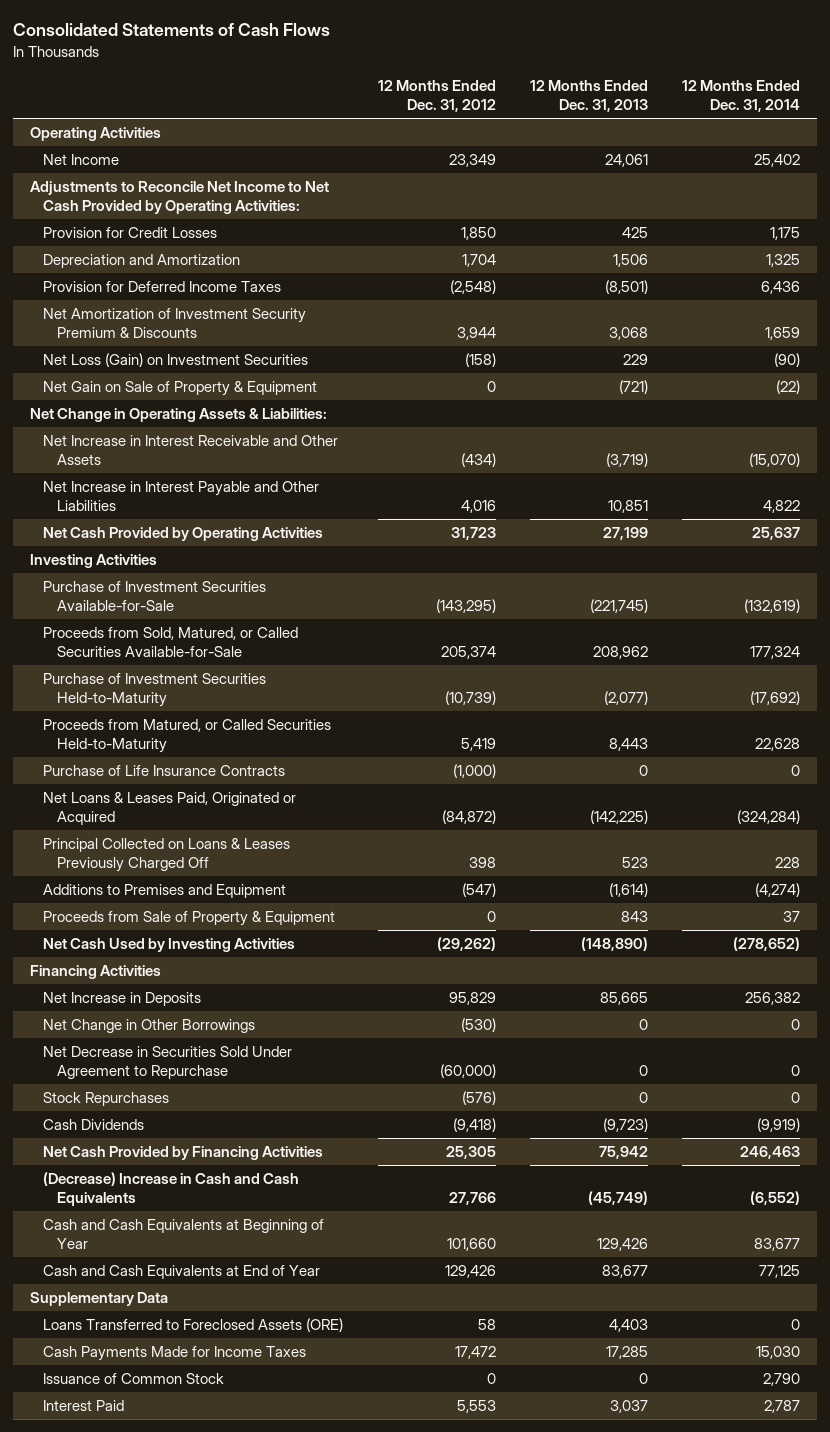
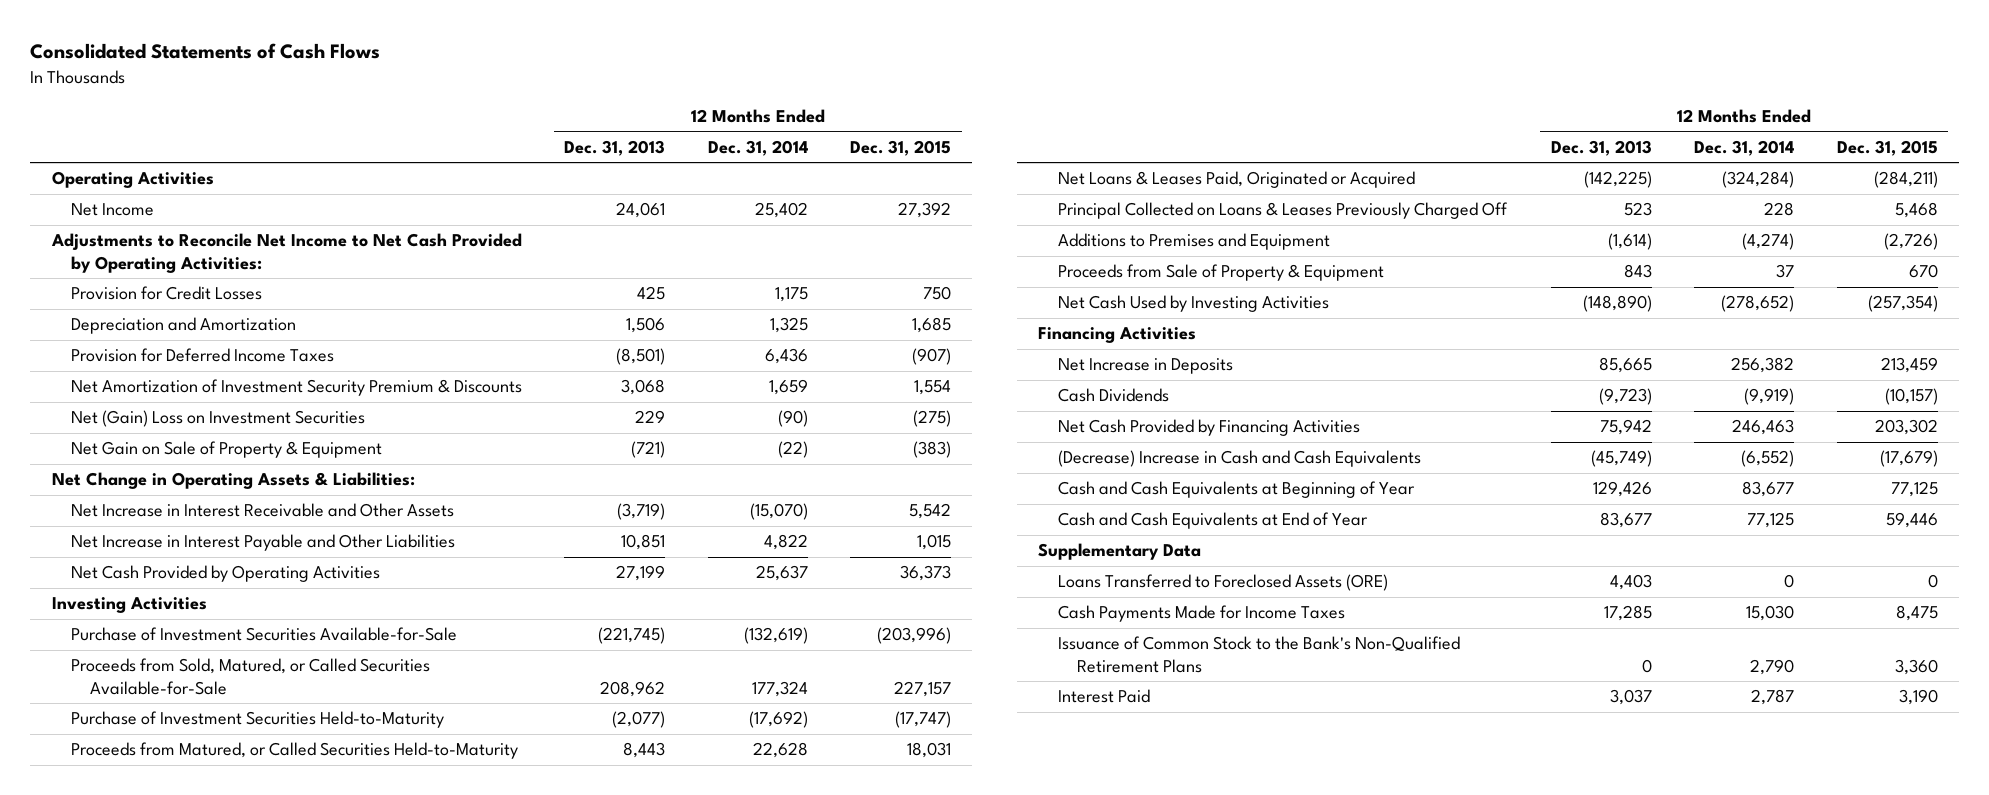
[377,80,496,113] 12 Months Ended Dec. 31, 2012 -> none
none -> [849,139,951,156] Dec. 31, 2015
[43,352,309,367] Net Loss (Gain) on Investment Securities -> [70,410,365,428] Net (Gain) Loss on Investment Securities
[43,764,286,776] Purchase of Life Insurance Contracts -> none
[43,1018,256,1033] Net Change in Other Borrowings -> none
[43,1045,293,1080] Net Decrease in Securities Sold Under Agreement to Repurchase -> none
[43,1091,170,1106] Stock Repurchases -> none
[43,1372,225,1384] Issuance of Common Stock -> [1057,636,1460,673] Issuance of Common Stock to the Bank's Non-Qualified Retirement Plans

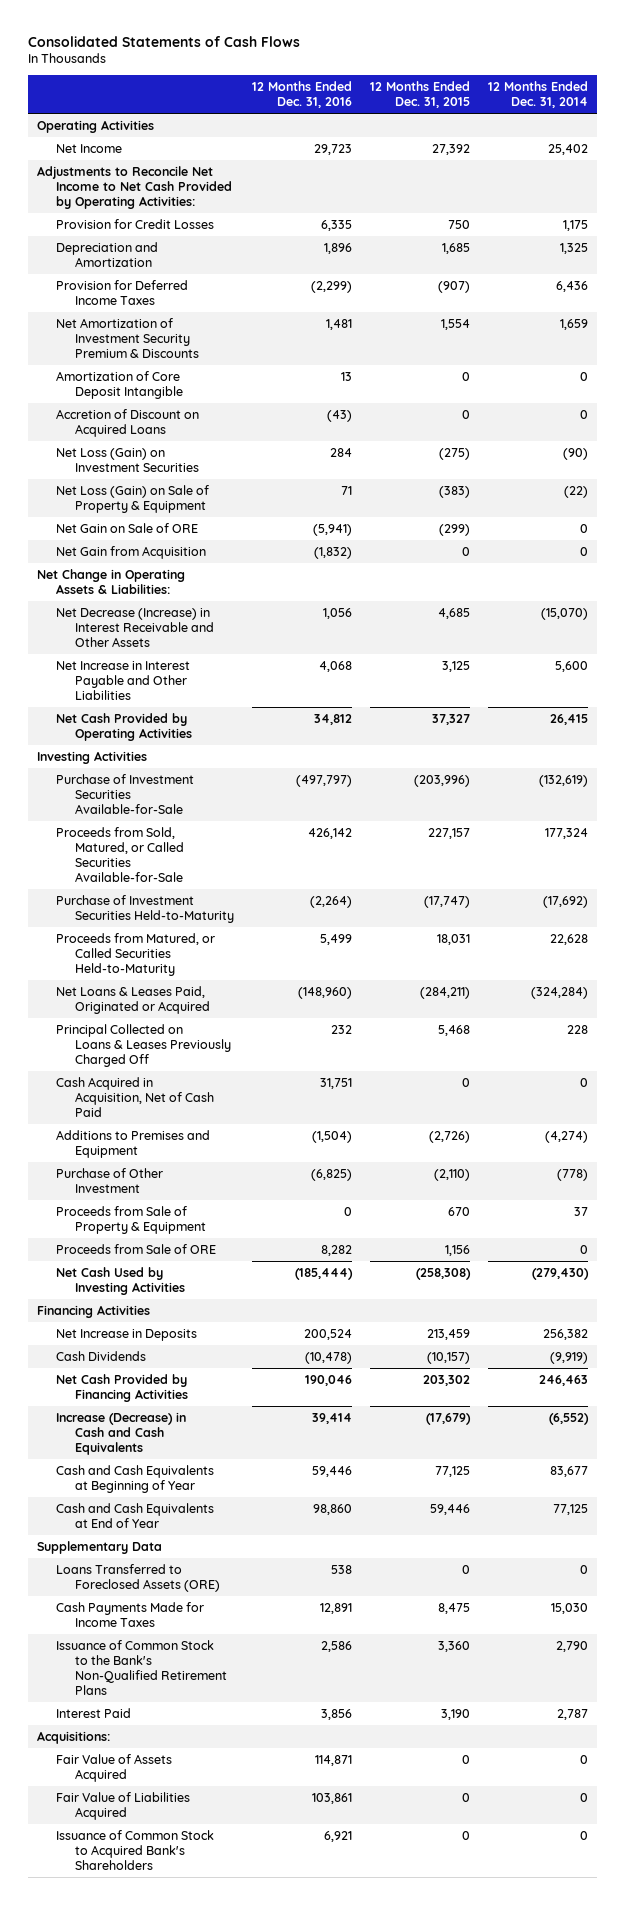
[564,139,666,156] Dec. 31, 2013 -> none
none -> [252,81,353,109] 12 Months Ended Dec. 31, 2016
none -> [55,370,184,399] Amortization of Core Deposit Intangible
none -> [55,408,199,437] Accretion of Discount on Acquired Loans
[70,410,365,428] Net (Gain) Loss on Investment Securities -> [55,447,200,472] Net Loss (Gain) on Investment Securities
[70,441,382,459] Net Gain on Sale of Property & Equipment -> [55,484,209,513] Net Loss (Gain) on Sale of Property & Equipment
none -> [55,522,198,533] Net Gain on Sale of ORE
none -> [55,545,206,559] Net Gain from Acquisition
[70,503,454,518] Net Increase in Interest Receivable and Other Assets -> [55,607,215,647] Net Decrease (Increase) in Interest Receivable and Other Assets
[908,503,951,520] 5,542 -> [438,607,471,619] 4,685
[763,534,808,551] 4,822 -> [555,660,589,672] 5,600
[916,534,951,551] 1,015 -> [442,660,471,672] 3,125
[755,565,808,582] 25,637 -> [550,713,589,725] 26,415
[899,565,951,582] 36,373 -> [432,713,471,725] 37,327
none -> [55,1076,215,1117] Cash Acquired in Acquisition, Net of Cash Paid
none -> [55,1167,163,1193] Purchase of Other Investment
none -> [55,1243,216,1254] Proceeds from Sale of ORE
[1721,295,1795,313] (278,652) -> [532,1267,590,1280] (279,430)
[1867,295,1938,313] (257,354) -> [416,1267,472,1280] (258,308)
[1057,450,1421,468] (Decrease) Increase in Cash and Cash Equivalents -> [55,1411,186,1455] Increase (Decrease) in Cash and Cash Equivalents
none -> [36,1730,110,1744] Acquisitions:
none -> [55,1753,172,1782] Fair Value of Assets Acquired
none -> [55,1791,190,1820] Fair Value of Liabilities Acquired
none -> [55,1829,214,1870] Issuance of Common Stock to Acquired Bank's Shareholders

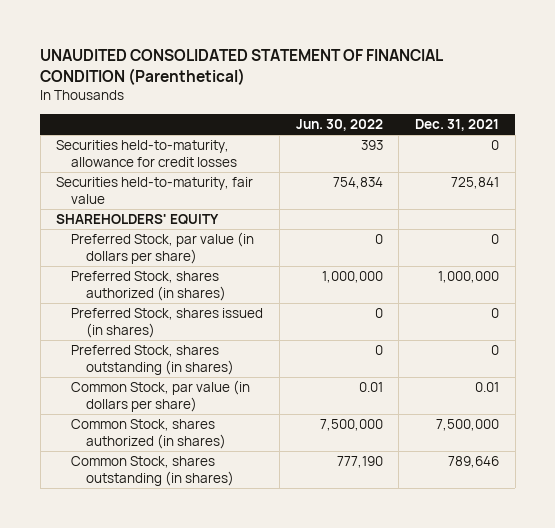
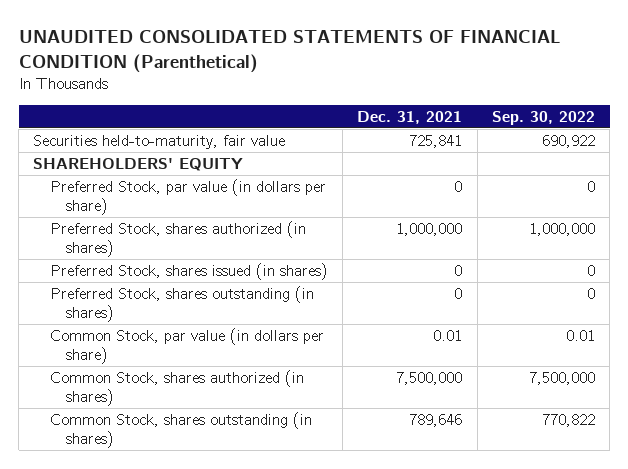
[40,49,445,86] UNAUDITED CONSOLIDATED STATEMENT OF FINANCIAL CONDITION (Parenthetical) -> [18,30,560,73] UNAUDITED CONSOLIDATED STATEMENTS OF FINANCIAL CONDITION (Parenthetical)
[295,119,383,132] Jun. 30, 2022 -> none
none -> [491,110,595,125] Sep. 30, 2022
[56,140,237,168] Securities held-to-maturity, allowance for credit losses -> none

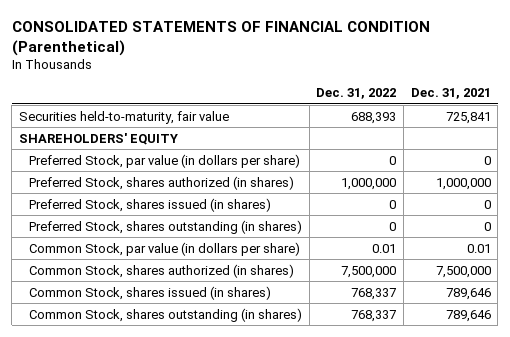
[18,30,560,73] UNAUDITED CONSOLIDATED STATEMENTS OF FINANCIAL CONDITION (Parenthetical) -> [11,20,430,56] CONSOLIDATED STATEMENTS OF FINANCIAL CONDITION (Parenthetical)
[491,110,595,125] Sep. 30, 2022 -> none
none -> [316,88,397,100] Dec. 31, 2022
none -> [29,285,272,300] Common Stock, shares issued (in shares)

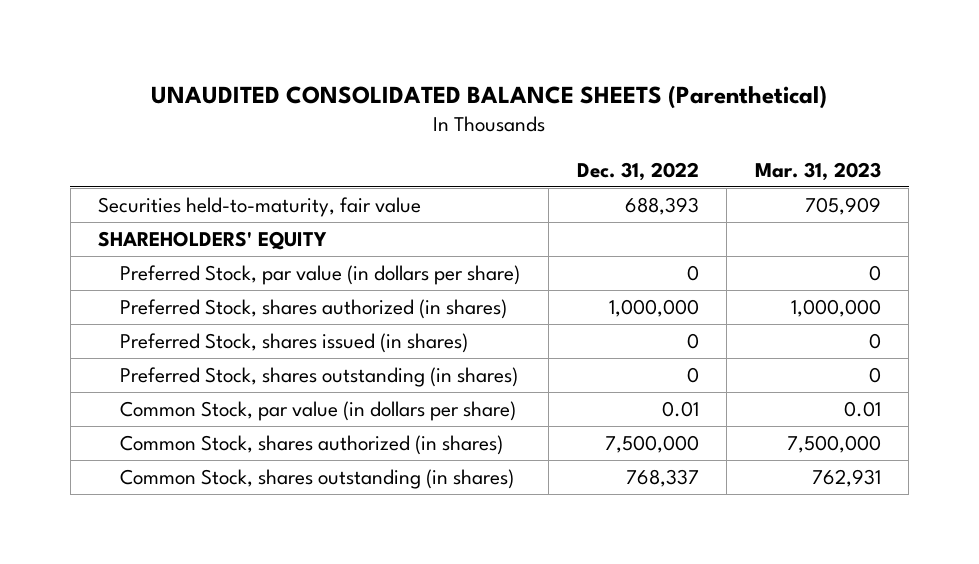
[11,20,430,56] CONSOLIDATED STATEMENTS OF FINANCIAL CONDITION (Parenthetical) -> [151,84,828,109] UNAUDITED CONSOLIDATED BALANCE SHEETS (Parenthetical)
[410,88,491,100] Dec. 31, 2021 -> none
none -> [754,161,881,181] Mar. 31, 2023
[29,285,272,300] Common Stock, shares issued (in shares) -> none

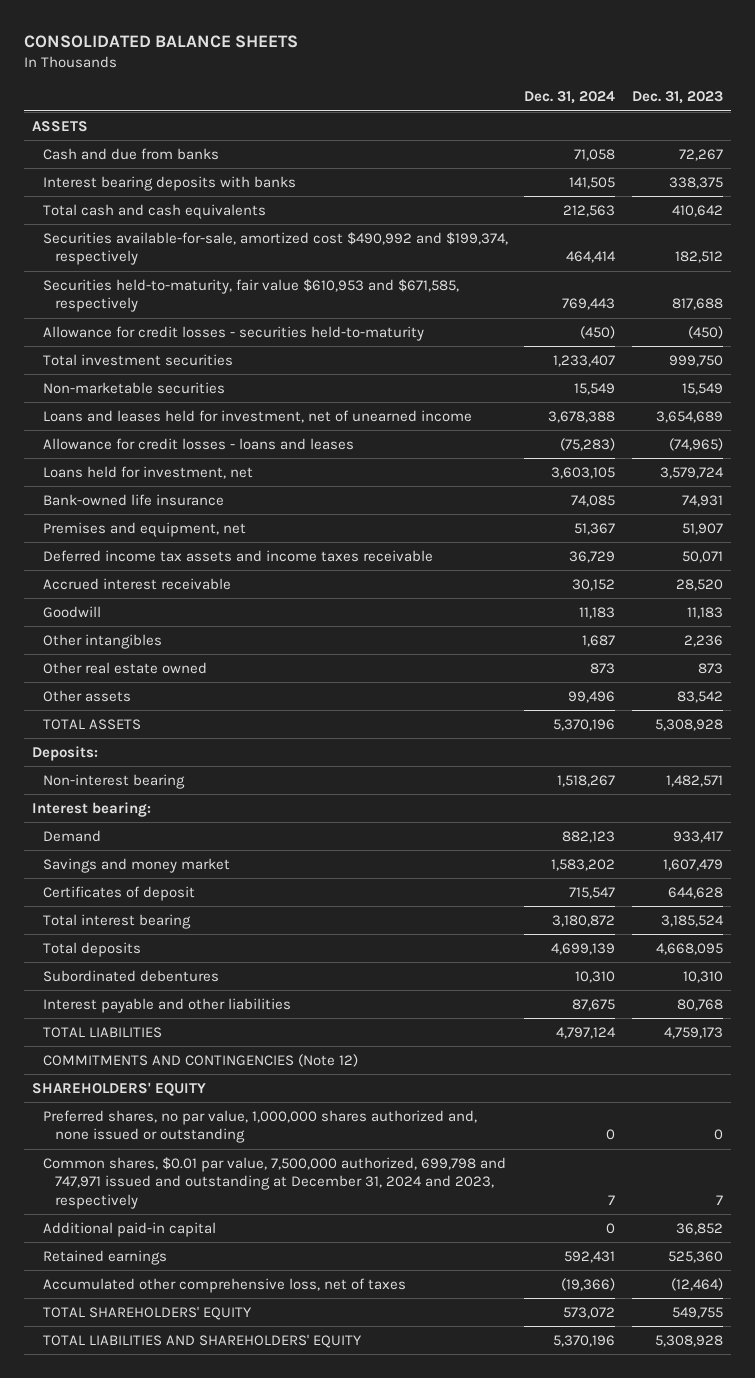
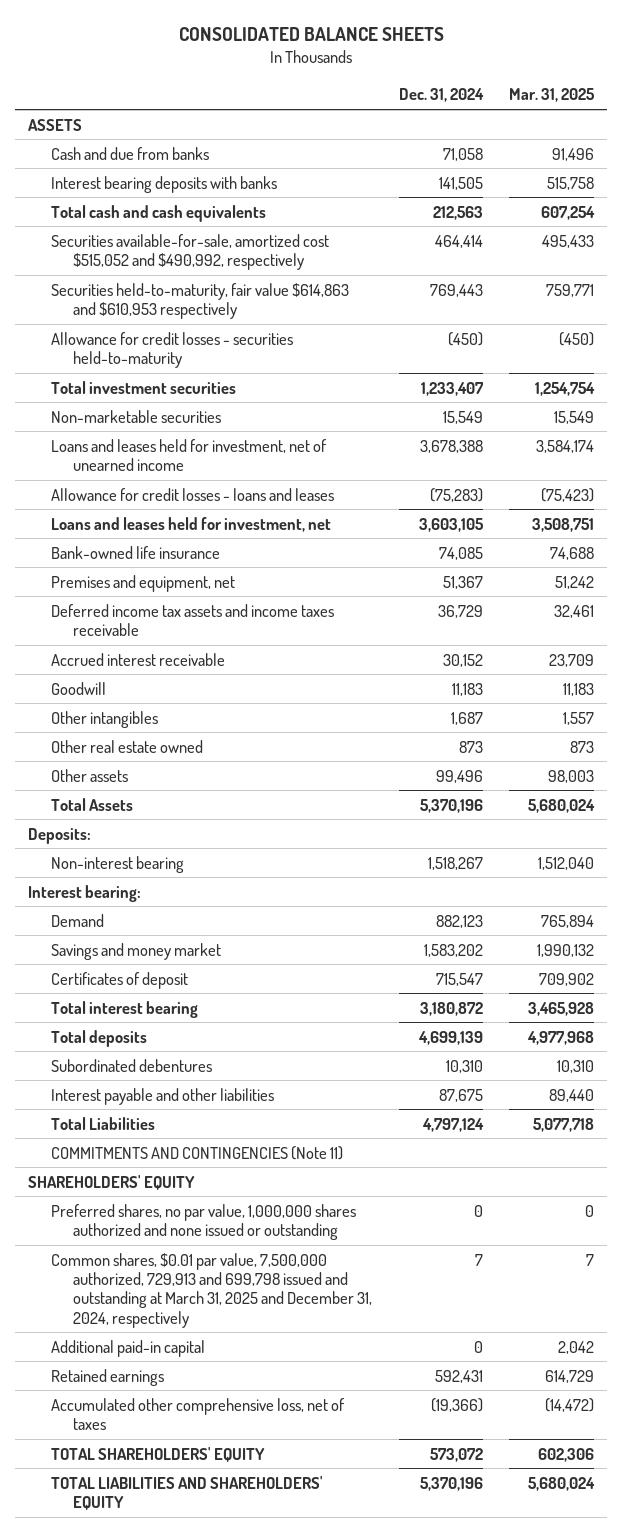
[631,91,723,105] Dec. 31, 2023 -> none
none -> [508,88,595,103] Mar. 31, 2025
[43,231,509,266] Securities available-for-sale, amortized cost $490,992 and $199,374, respectively -> [50,233,329,271] Securities available-for-sale, amortized cost $515,052 and $490,992, respectively
[43,278,460,313] Securities held-to-maturity, fair value $610,953 and $671,585, respectively -> [50,282,349,320] Securities held-to-maturity, fair value $614,863 and $610,953 respectively
[43,465,254,479] Loans held for investment, net -> [50,516,331,532] Loans and leases held for investment, net
[43,718,142,730] TOTAL ASSETS -> [50,797,133,811] Total Assets
[43,1026,163,1038] TOTAL LIABILITIES -> [50,1116,155,1130] Total Liabilities
[43,1053,359,1067] COMMITMENTS AND CONTINGENCIES (Note 12) -> [50,1145,343,1160] COMMITMENTS AND CONTINGENCIES (Note 11)
[43,1109,478,1144] Preferred shares, no par value, 1,000,000 shares authorized and, none issued or outstanding -> [50,1203,356,1241] Preferred shares, no par value, 1,000,000 shares authorized and none issued or outstanding
[43,1156,507,1209] Common shares, $0.01 par value, 7,500,000 authorized, 699,798 and 747,971 issued and outstanding at December 31, 2024 and 2023, respectively -> [50,1252,373,1328] Common shares, $0.01 par value, 7,500,000 authorized, 729,913 and 699,798 issued and outstanding at March 31, 2025 and December 31, 2024, respectively

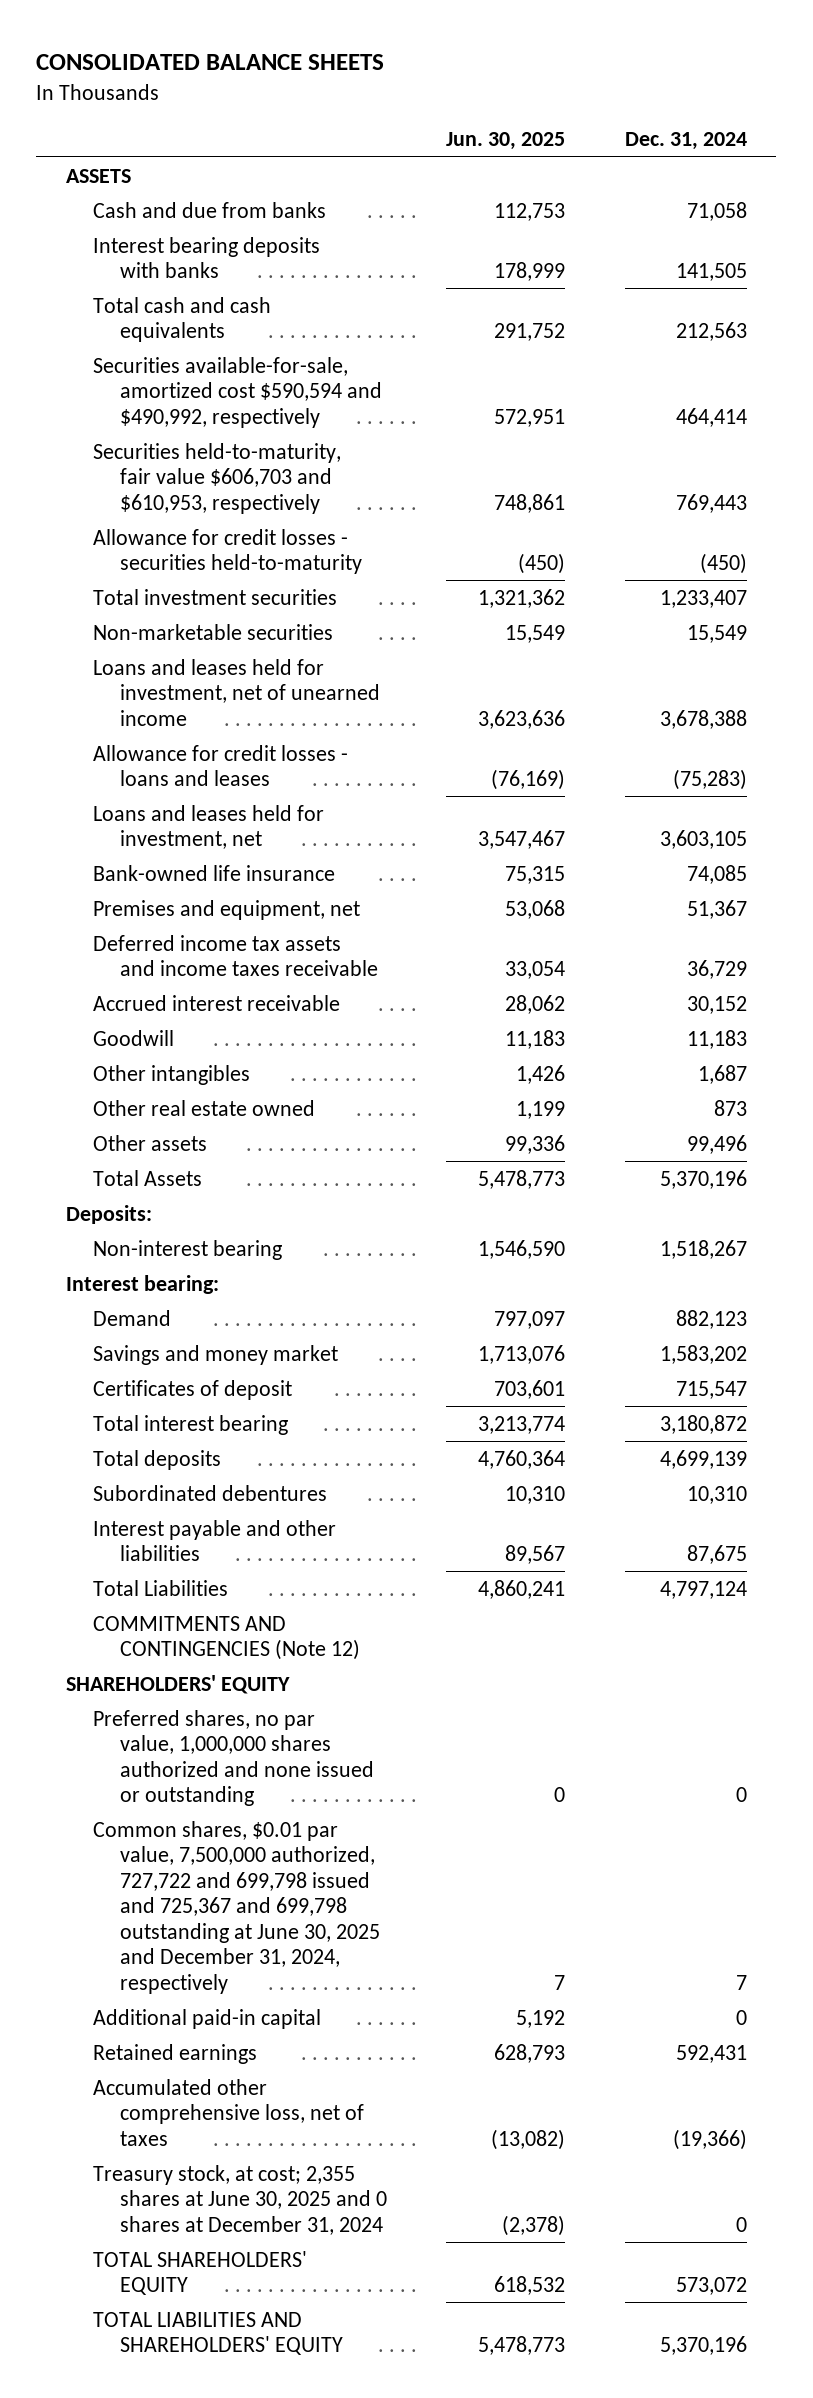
[508,88,595,103] Mar. 31, 2025 -> none
none -> [446,132,566,151] Jun. 30, 2025
[50,233,329,271] Securities available-for-sale, amortized cost $515,052 and $490,992, respectively -> [92,356,383,428] Securities available-for-sale, amortized cost $590,594 and $490,992, respectively
[50,282,349,320] Securities held-to-maturity, fair value $614,863 and $610,953 respectively -> [92,442,341,514] Securities held-to-maturity, fair value $606,703 and $610,953, respectively
[50,1145,343,1160] COMMITMENTS AND CONTINGENCIES (Note 11) -> [92,1615,361,1661] COMMITMENTS AND CONTINGENCIES (Note 12)
[50,1252,373,1328] Common shares, $0.01 par value, 7,500,000 authorized, 729,913 and 699,798 issued and outstanding at March 31, 2025 and December 31, 2024, respectively -> [92,1820,381,1994] Common shares, $0.01 par value, 7,500,000 authorized, 727,722 and 699,798 issued and 725,367 and 699,798 outstanding at June 30, 2025 and December 31, 2024, respectively
none -> [92,2164,388,2235] Treasury stock, at cost; 2,355 shares at June 30, 2025 and 0 shares at December 31, 2024

